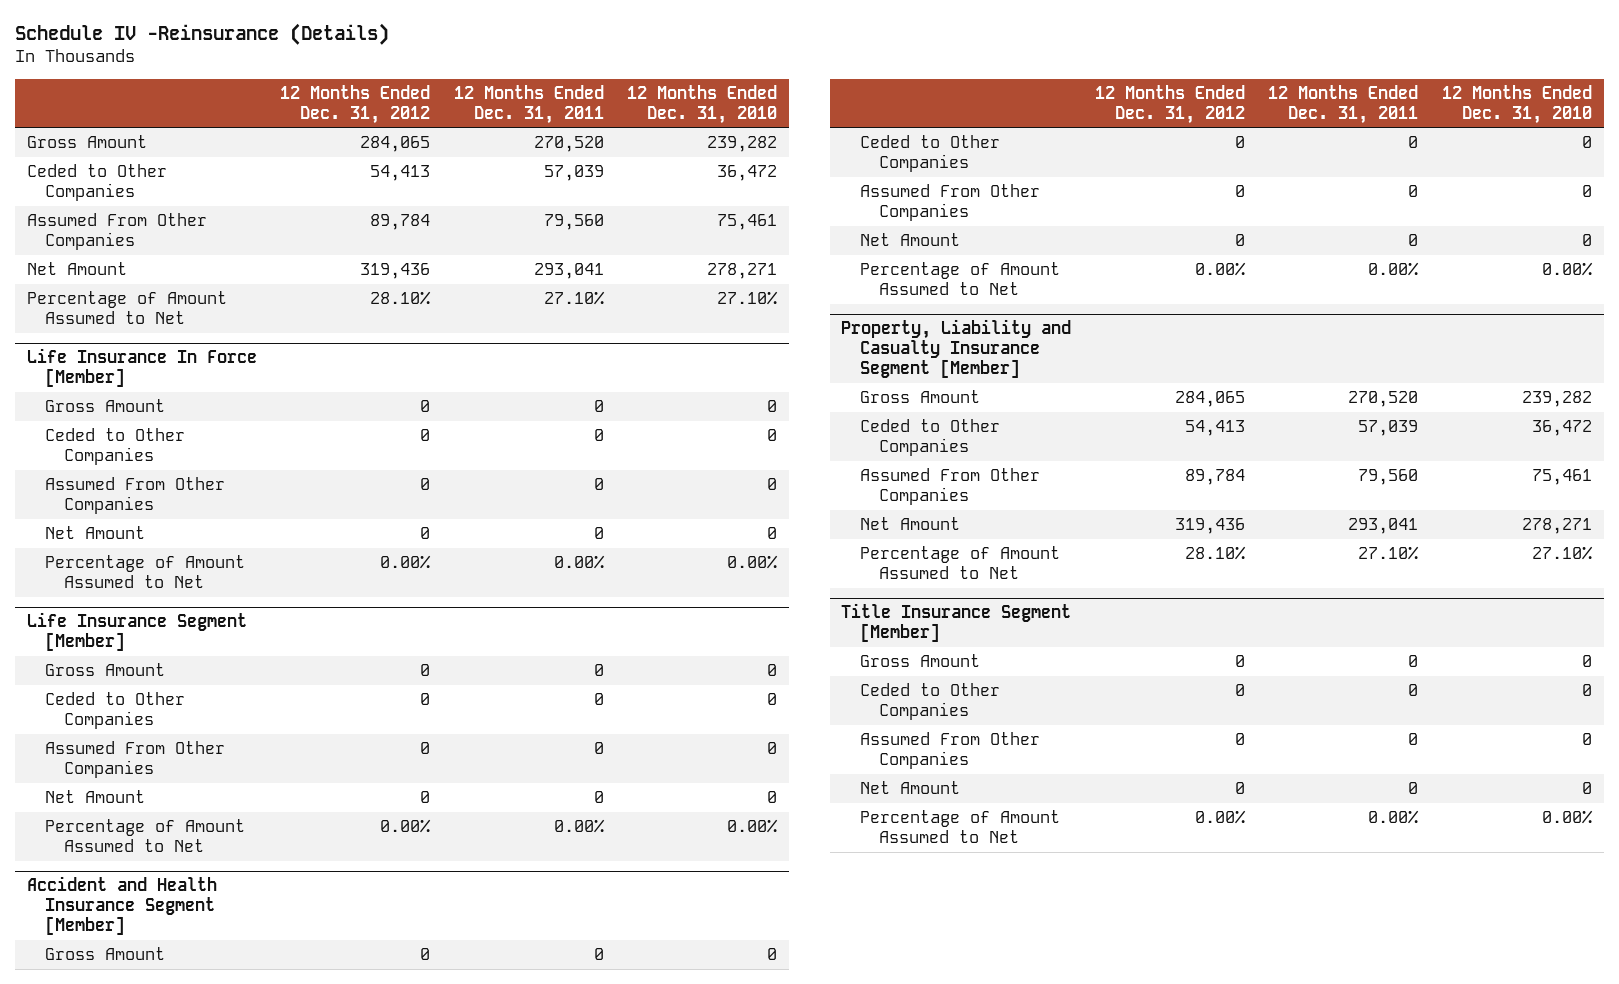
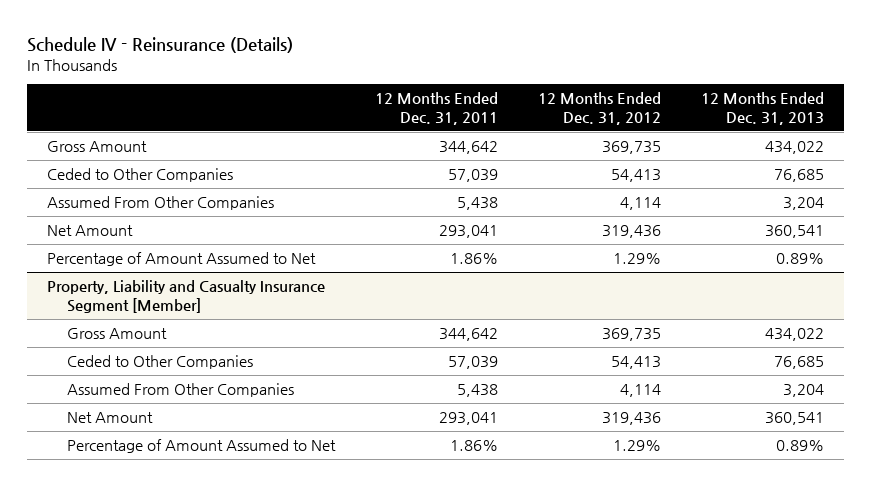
[14,23,389,46] Schedule IV -Reinsurance (Details) -> [27,36,294,53] Schedule IV - Reinsurance (Details)
[627,84,778,124] 12 Months Ended Dec. 31, 2010 -> none
none -> [701,92,825,125] 12 Months Ended Dec. 31, 2013
[360,136,431,153] 284,065 -> [602,140,662,154] 369,735
[533,136,604,153] 270,520 -> [439,140,499,154] 344,642
[370,214,431,231] 89,784 -> [620,196,662,210] 4,114
[543,214,604,231] 79,560 -> [457,196,499,210] 5,438
[26,348,257,388] Life Insurance In Force [Member] -> none
[45,399,166,413] Gross Amount -> none
[45,428,186,466] Ceded to Other Companies -> none
[45,477,226,515] Assumed From Other Companies -> none
[45,526,146,540] Net Amount -> none
[45,555,246,589] Percentage of Amount Assumed to Net -> none
[26,612,247,652] Life Insurance Segment [Member] -> none
[45,663,166,677] Gross Amount -> none
[45,692,186,730] Ceded to Other Companies -> none
[45,741,226,779] Assumed From Other Companies -> none
[45,790,146,804] Net Amount -> none
[45,819,246,853] Percentage of Amount Assumed to Net -> none
[26,876,217,936] Accident and Health Insurance Segment [Member] -> none
[45,947,166,961] Gross Amount -> none
[860,135,1001,173] Ceded to Other Companies -> none
[860,184,1041,222] Assumed From Other Companies -> none
[860,233,961,247] Net Amount -> none
[860,262,1061,296] Percentage of Amount Assumed to Net -> none
[370,291,432,306] 28.10% -> [613,252,662,264] 1.29%
[543,291,605,306] 27.10% -> [450,252,499,264] 1.86%
[1174,391,1245,408] 284,065 -> [602,327,662,341] 369,735
[1348,391,1419,408] 270,520 -> [439,327,499,341] 344,642
[1184,469,1245,486] 89,784 -> [620,383,662,397] 4,114
[1358,469,1419,486] 79,560 -> [457,383,499,397] 5,438
[841,603,1072,643] Title Insurance Segment [Member] -> none
[860,654,981,668] Gross Amount -> none
[860,683,1001,721] Ceded to Other Companies -> none
[860,732,1041,770] Assumed From Other Companies -> none
[860,781,961,795] Net Amount -> none
[860,810,1061,844] Percentage of Amount Assumed to Net -> none
[1184,546,1246,561] 28.10% -> [613,439,662,451] 1.29%
[1358,546,1420,561] 27.10% -> [450,439,499,451] 1.86%

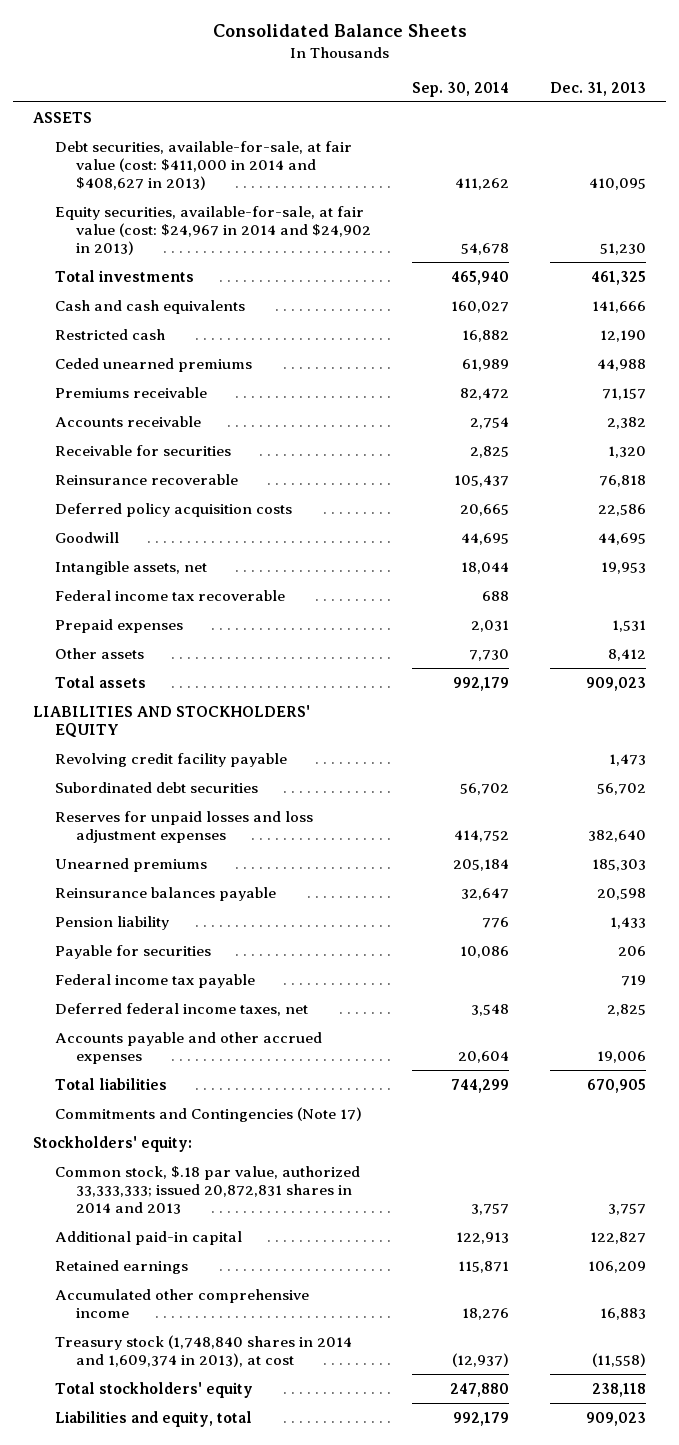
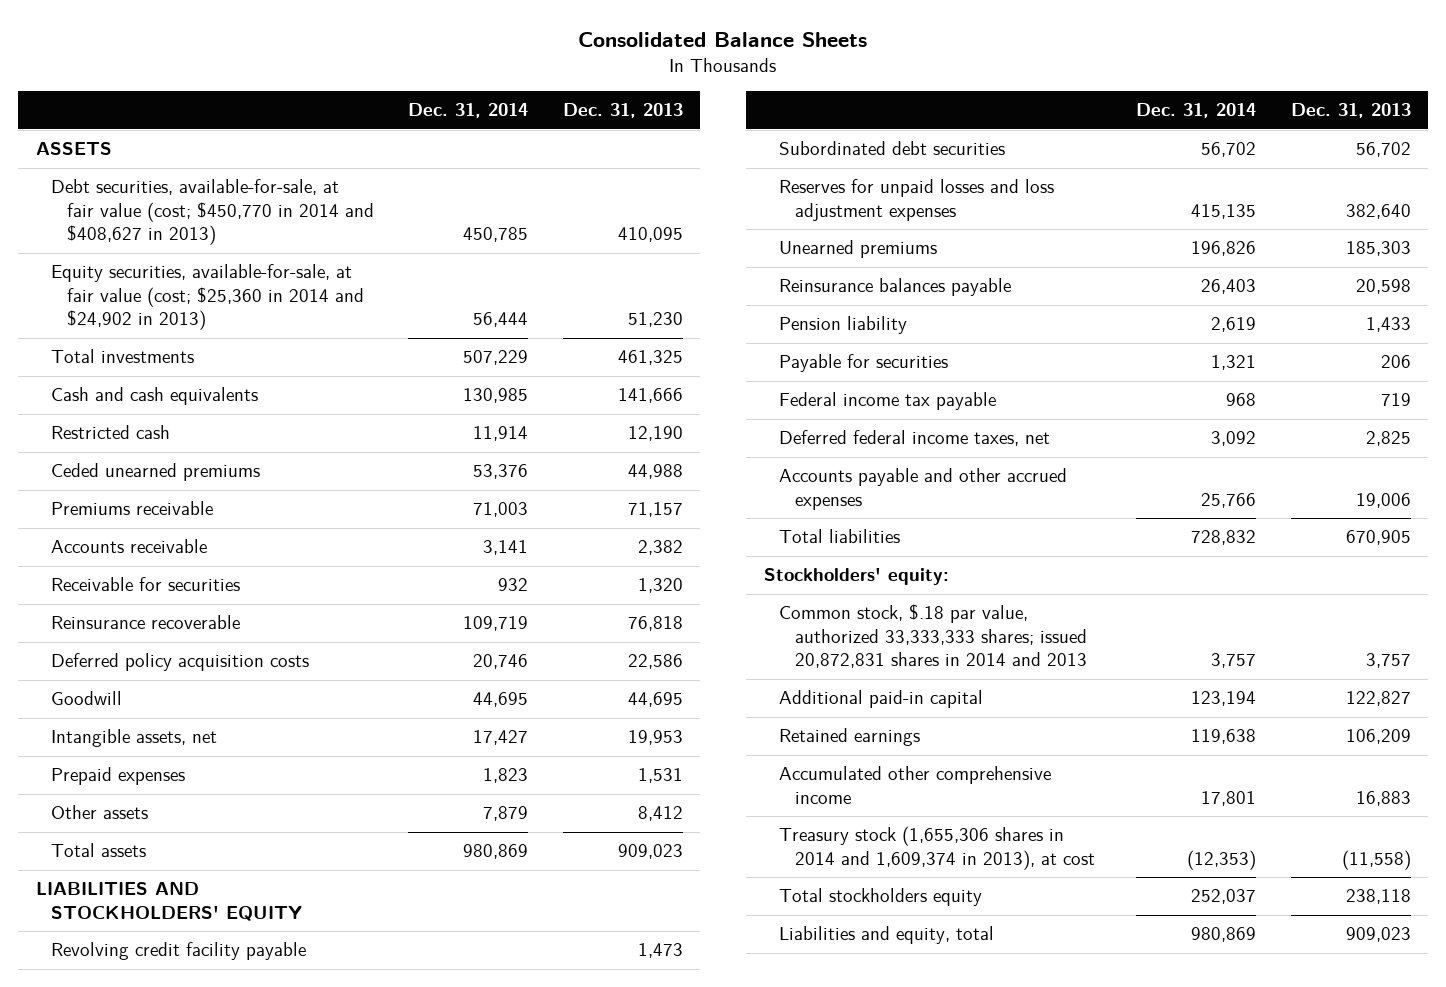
[411,81,509,97] Sep. 30, 2014 -> none
none -> [408,103,529,119] Dec. 31, 2014
[54,140,352,190] Debt securities, available-for-sale, at fair value (cost: $411,000 in 2014 and $408,627 in 2013) -> [51,179,374,246] Debt securities, available-for-sale, at fair value (cost; $450,770 in 2014 and $408,627 in 2013)
[54,205,371,255] Equity securities, available-for-sale, at fair value (cost: $24,967 in 2014 and $24,902 in 2013) -> [51,264,364,331] Equity securities, available-for-sale, at fair value (cost; $25,360 in 2014 and $24,902 in 2013)
[54,589,285,601] Federal income tax recoverable -> none
[54,1106,362,1122] Commitments and Contingencies (Note 17) -> none
[54,1165,360,1214] Common stock, $.18 par value, authorized 33,333,333; issued 20,872,831 shares in 2014 and 2013 -> [779,604,1087,669] Common stock, $.18 par value, authorized 33,333,333 shares; issued 20,872,831 shares in 2014 and 2013
[54,1334,352,1367] Treasury stock (1,748,840 shares in 2014 and 1,609,374 in 2013), at cost -> [779,826,1095,870] Treasury stock (1,655,306 shares in 2014 and 1,609,374 in 2013), at cost
[54,1381,253,1398] Total stockholders' equity -> [779,888,983,907] Total stockholders equity

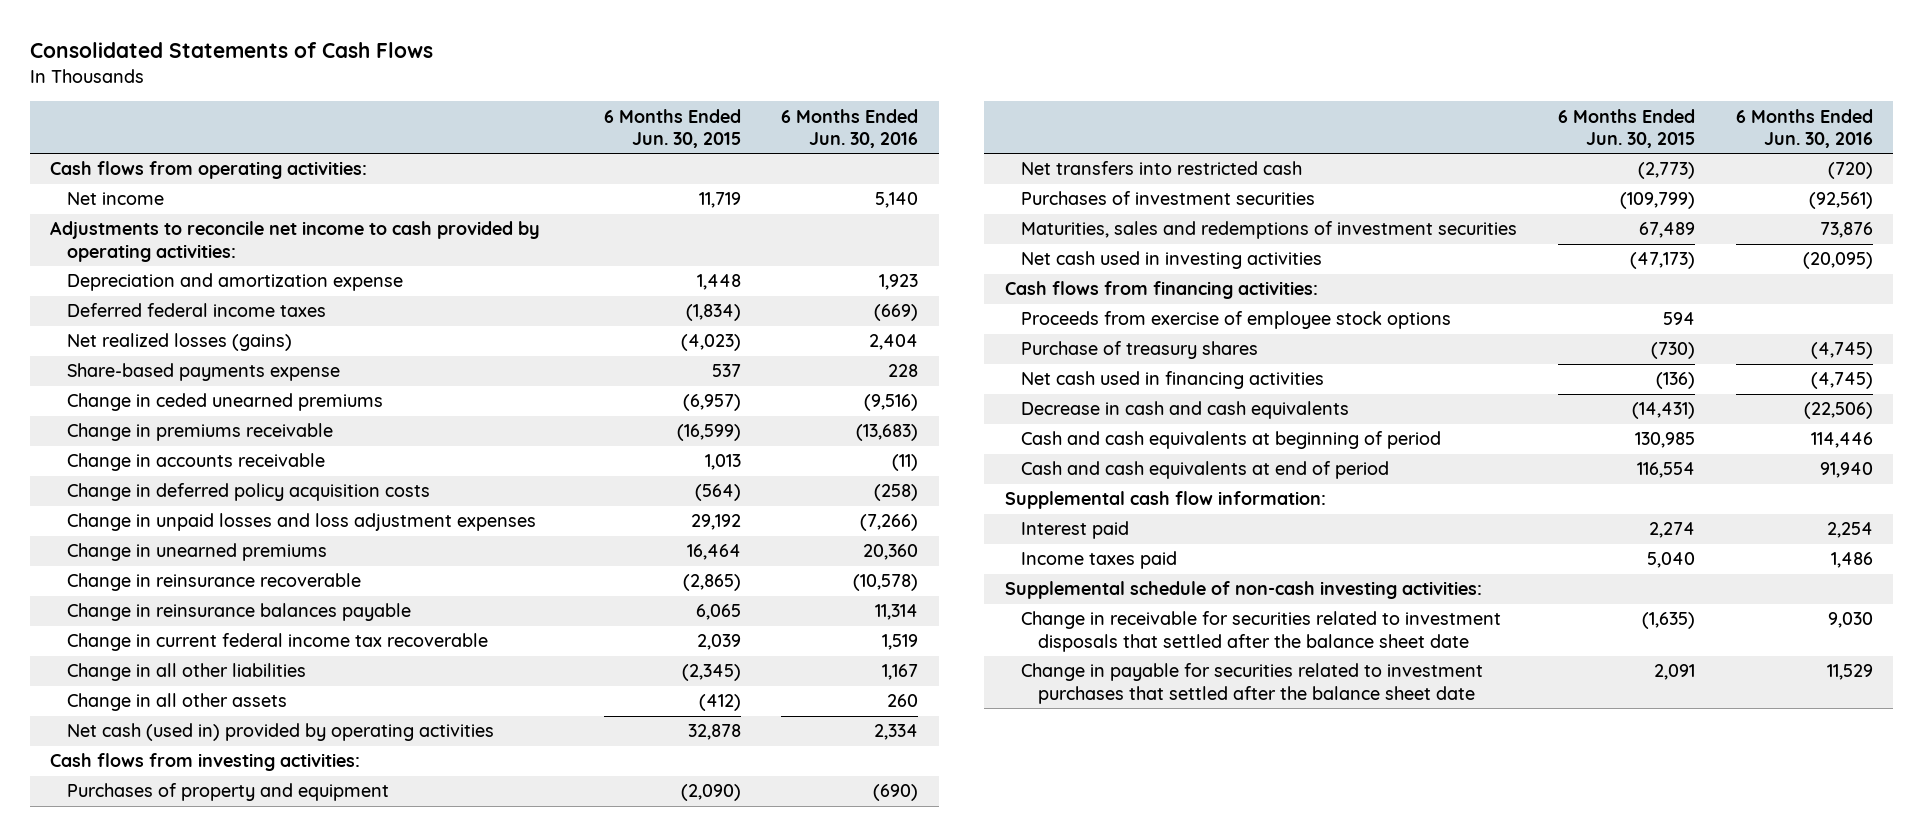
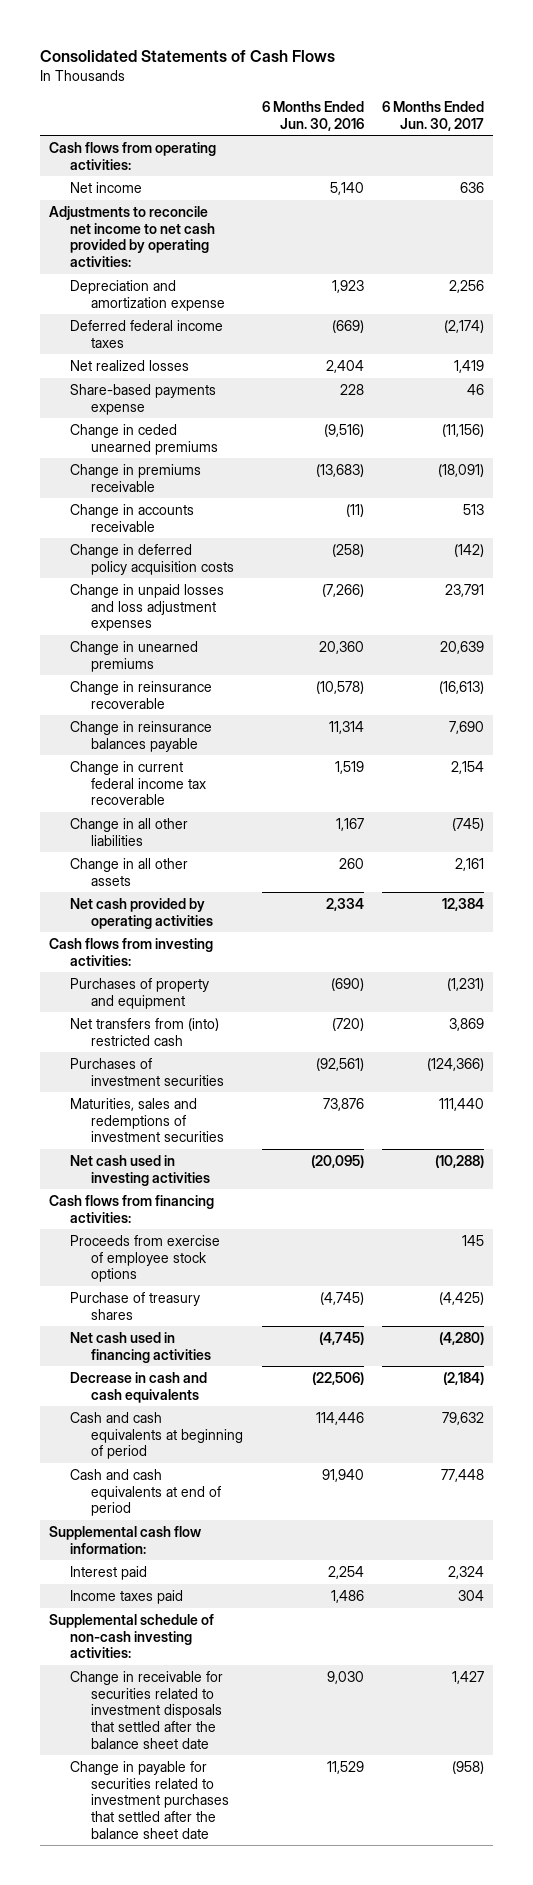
[603,108,741,149] 6 Months Ended Jun. 30, 2015 -> none
none -> [382,100,485,131] 6 Months Ended Jun. 30, 2017
[50,221,541,262] Adjustments to reconcile net income to cash provided by operating activities: -> [49,205,216,268] Adjustments to reconcile net income to net cash provided by operating activities:
[67,333,293,352] Net realized losses (gains) -> [70,359,190,371] Net realized losses
[67,723,495,742] Net cash (used in) provided by operating activities -> [70,897,214,929] Net cash provided by operating activities
[1021,161,1303,176] Net transfers into restricted cash -> [70,1017,220,1046] Net transfers from (into) restricted cash

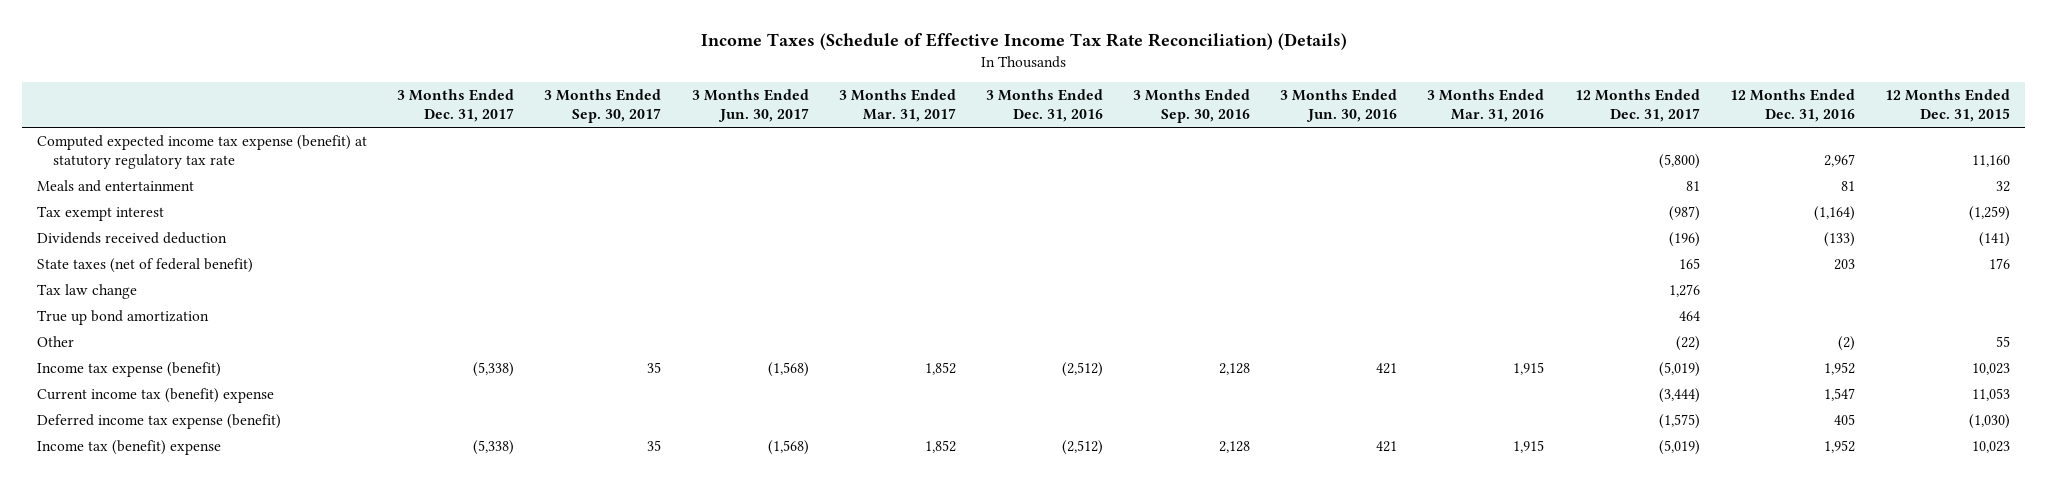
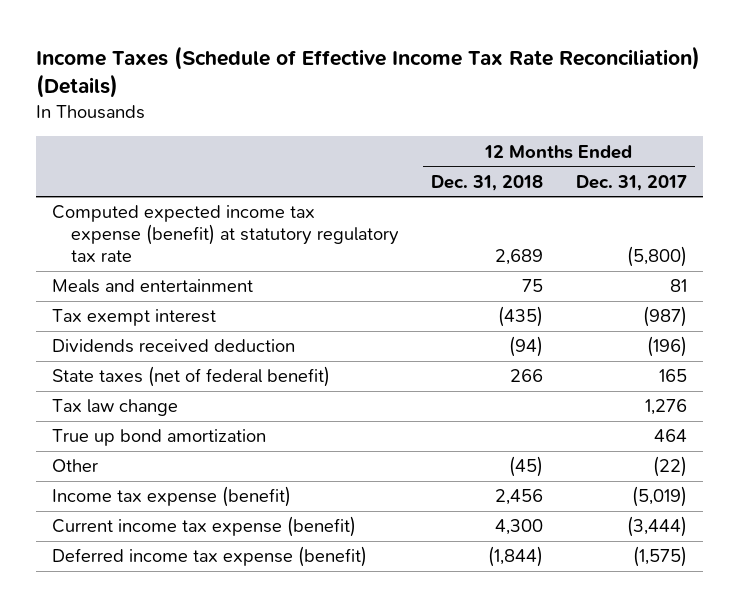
[397,89,515,123] 3 Months Ended Dec. 31, 2017 -> none
[544,89,662,124] 3 Months Ended Sep. 30, 2017 -> none
[691,89,809,123] 3 Months Ended Jun. 30, 2017 -> none
[838,89,956,123] 3 Months Ended Mar. 31, 2017 -> none
[985,89,1103,123] 3 Months Ended Dec. 31, 2016 -> none
[1133,89,1251,124] 3 Months Ended Sep. 30, 2016 -> none
[1280,89,1398,123] 3 Months Ended Jun. 30, 2016 -> none
[1427,89,1545,123] 3 Months Ended Mar. 31, 2016 -> none
[1729,89,1855,123] 12 Months Ended Dec. 31, 2016 -> none
[1884,89,2010,123] 12 Months Ended Dec. 31, 2015 -> none
none -> [431,174,544,191] Dec. 31, 2018
[37,387,275,403] Current income tax (benefit) expense -> [52,516,357,538] Current income tax expense (benefit)
[37,439,222,455] Income tax (benefit) expense -> none

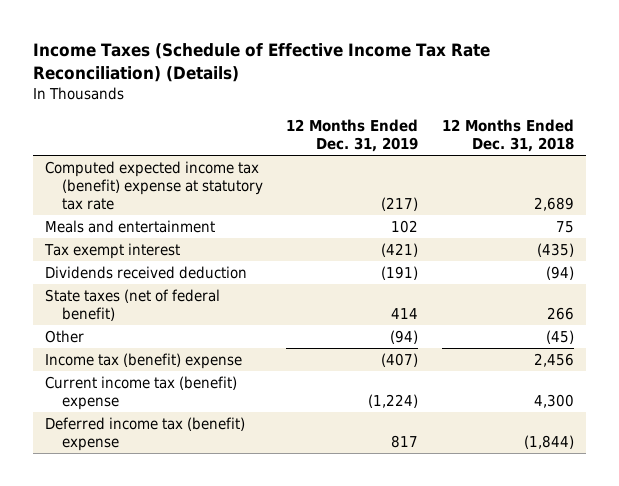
[575,174,687,191] Dec. 31, 2017 -> none
none -> [286,119,419,153] 12 Months Ended Dec. 31, 2019
[52,205,399,263] Computed expected income tax expense (benefit) at statutory regulatory tax rate -> [44,161,263,210] Computed expected income tax (benefit) expense at statutory tax rate
[52,399,179,417] Tax law change -> none
[52,429,267,447] True up bond amortization -> none
[52,486,292,508] Income tax expense (benefit) -> [44,353,242,370] Income tax (benefit) expense
[52,516,357,538] Current income tax expense (benefit) -> [44,376,237,410] Current income tax (benefit) expense
[52,546,368,568] Deferred income tax expense (benefit) -> [44,417,245,451] Deferred income tax (benefit) expense

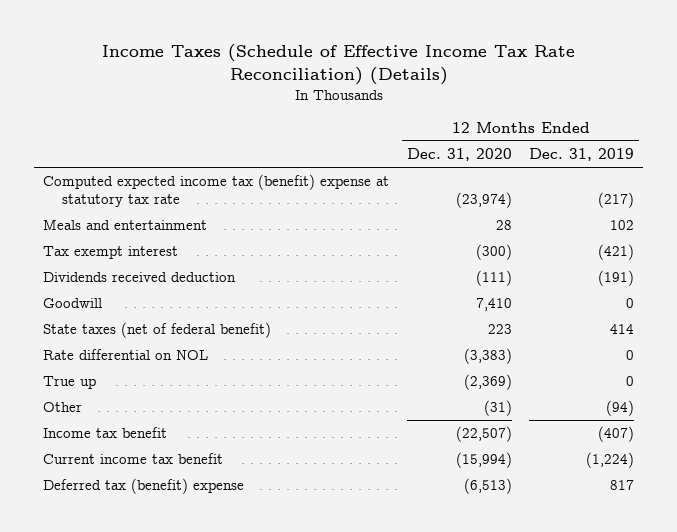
[441,119,574,153] 12 Months Ended Dec. 31, 2018 -> none
none -> [406,148,512,162] Dec. 31, 2020
none -> [42,298,102,309] Goodwill
none -> [42,349,208,361] Rate differential on NOL
none -> [42,376,96,390] True up
[44,353,242,370] Income tax (benefit) expense -> [42,427,167,439] Income tax benefit
[44,376,237,410] Current income tax (benefit) expense -> [42,453,223,465] Current income tax benefit
[44,417,245,451] Deferred income tax (benefit) expense -> [42,478,244,495] Deferred tax (benefit) expense

